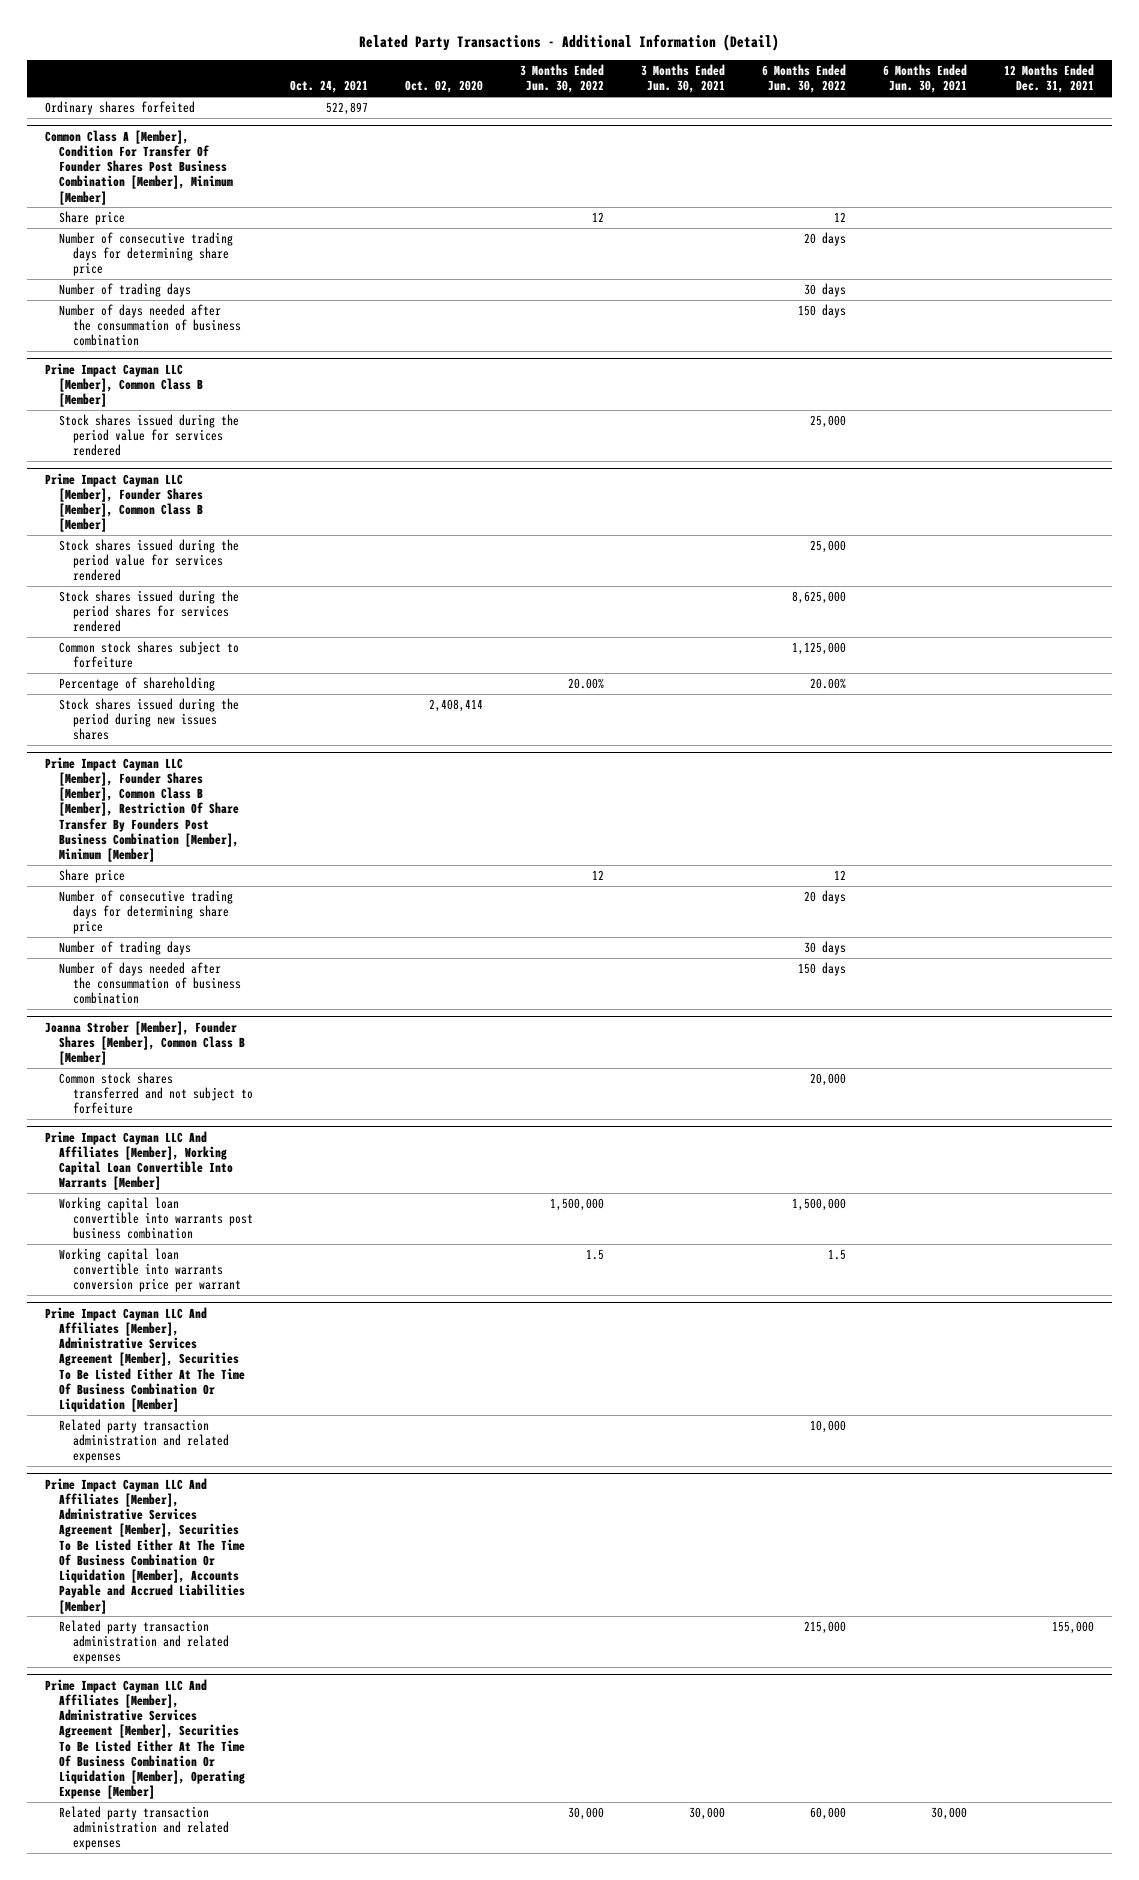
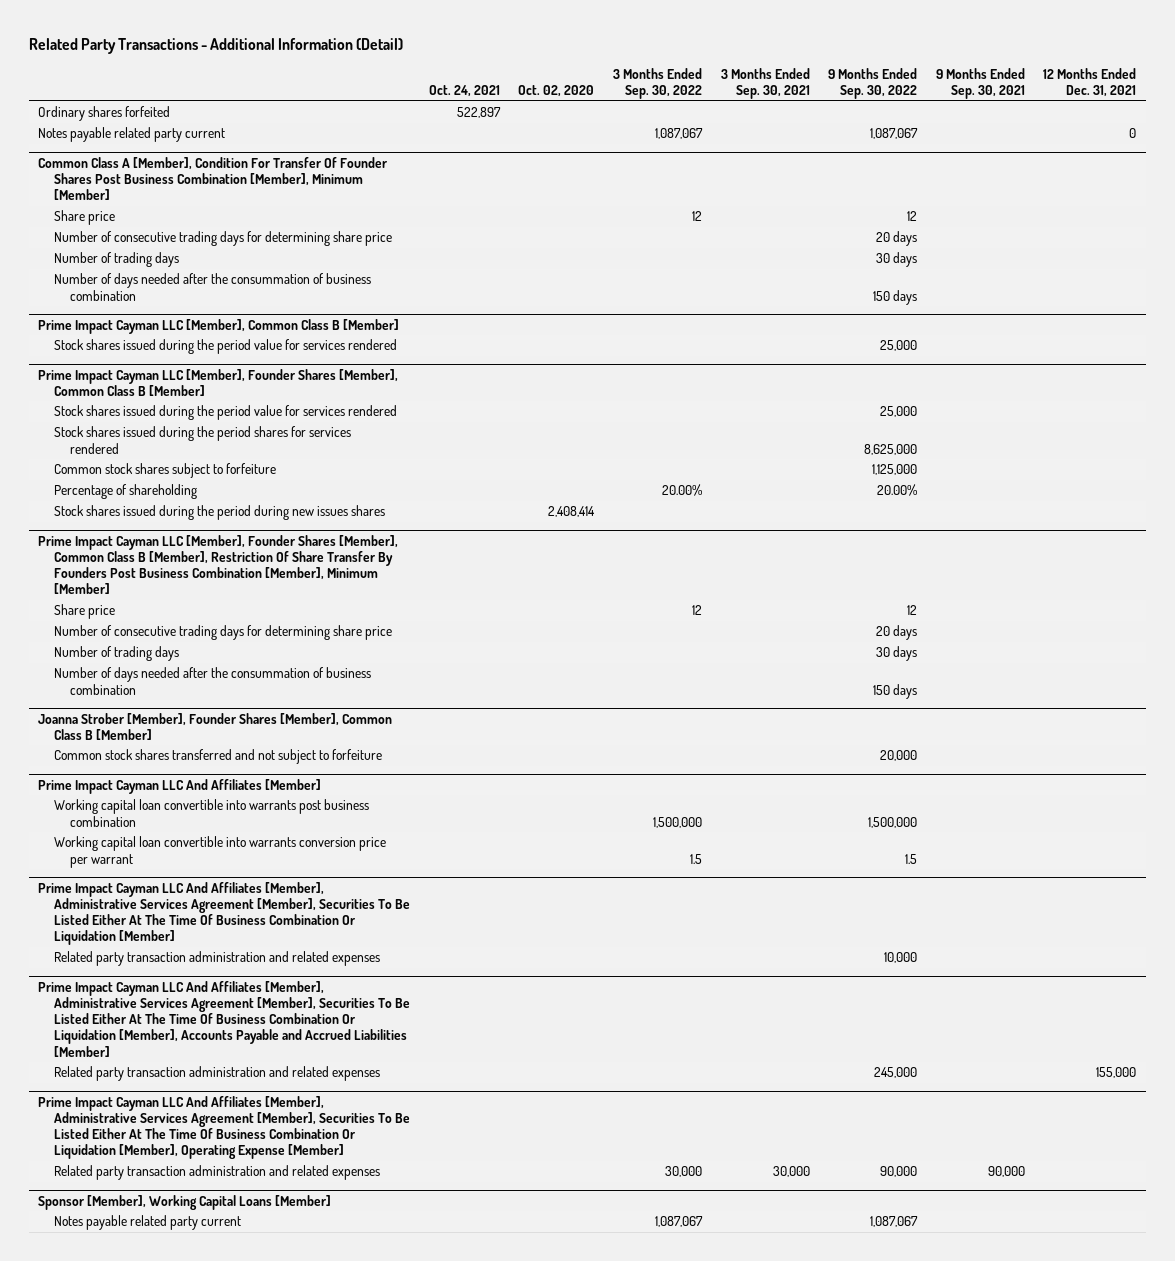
[519,64,604,94] 3 Months Ended Jun. 30, 2022 -> none
[640,64,725,94] 3 Months Ended Jun. 30, 2021 -> none
[761,64,846,94] 6 Months Ended Jun. 30, 2022 -> none
[882,64,967,94] 6 Months Ended Jun. 30, 2021 -> none
none -> [612,67,702,100] 3 Months Ended Sep. 30, 2022
none -> [720,67,810,100] 3 Months Ended Sep. 30, 2021
none -> [828,67,918,100] 9 Months Ended Sep. 30, 2022
none -> [935,67,1025,100] 9 Months Ended Sep. 30, 2021
none -> [38,127,226,143] Notes payable related party current
[45,1130,234,1191] Prime Impact Cayman LLC And Affiliates [Member], Working Capital Loan Convertible Into Warrants [Member] -> [38,778,322,794] Prime Impact Cayman LLC And Affiliates [Member]
none -> [38,1194,332,1210] Sponsor [Member], Working Capital Loans [Member]
none -> [54,1215,242,1231] Notes payable related party current

